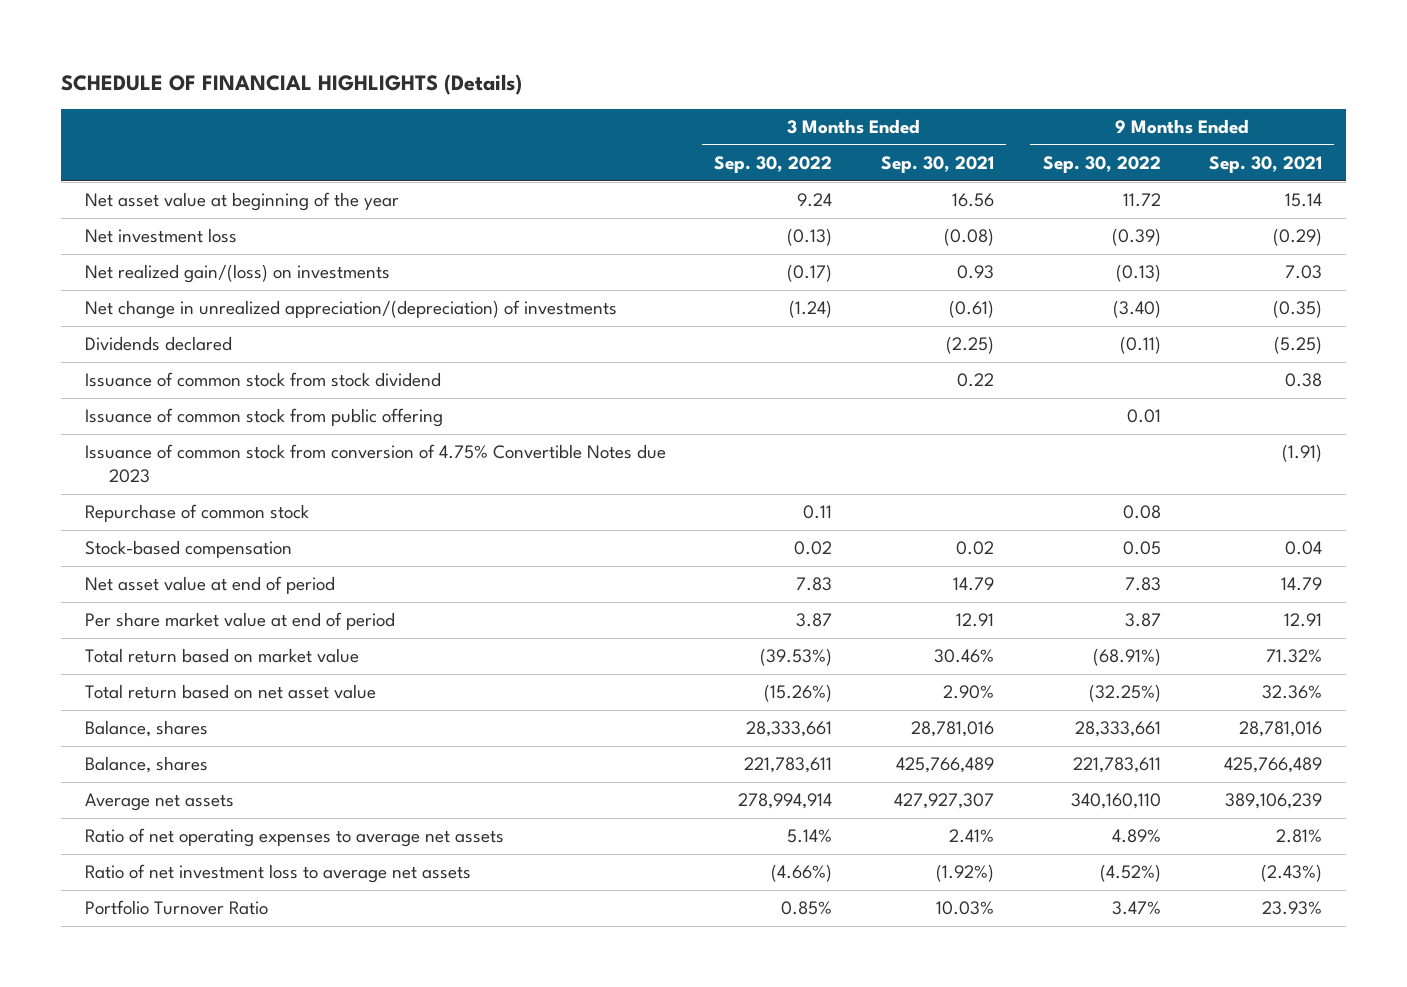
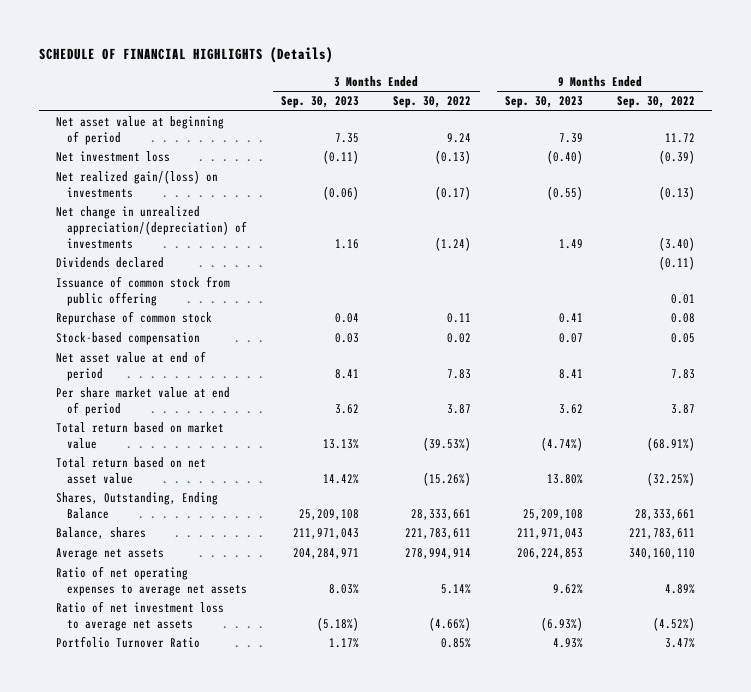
[880,156,994,174] Sep. 30, 2021 -> none
[1209,156,1323,174] Sep. 30, 2021 -> none
none -> [281,96,360,109] Sep. 30, 2023
none -> [505,96,584,109] Sep. 30, 2023
[84,192,399,212] Net asset value at beginning of the year -> [56,116,225,146] Net asset value at beginning of period
[84,372,441,388] Issuance of common stock from stock dividend -> none
[84,444,666,484] Issuance of common stock from conversion of 4.75% Convertible Notes due 2023 -> none
[84,720,208,738] Balance, shares -> [56,492,219,520] Shares, Outstanding, Ending Balance

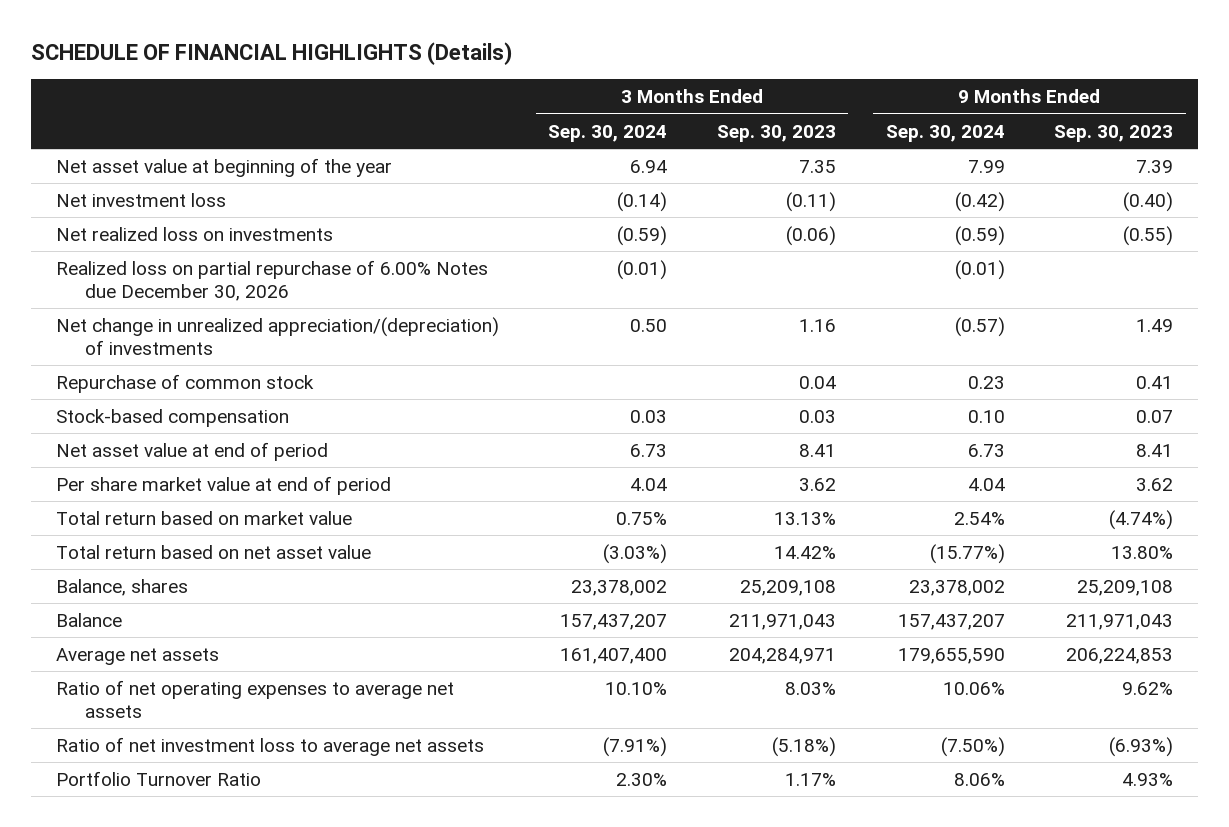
[393,96,472,109] Sep. 30, 2022 -> none
[616,96,695,109] Sep. 30, 2022 -> none
none -> [548,124,668,142] Sep. 30, 2024
none -> [885,124,1005,142] Sep. 30, 2024
[56,116,225,146] Net asset value at beginning of period -> [55,157,392,177] Net asset value at beginning of the year
[56,170,219,199] Net realized gain/(loss) on investments -> [55,226,333,241] Net realized loss on investments
none -> [55,259,488,301] Realized loss on partial repurchase of 6.00% Notes due December 30, 2026
[56,257,165,269] Dividends declared -> none
[56,276,231,307] Issuance of common stock from public offering -> none
[56,492,219,520] Shares, Outstanding, Ending Balance -> [55,578,188,596] Balance, shares
[56,527,147,540] Balance, shares -> [55,612,122,627] Balance

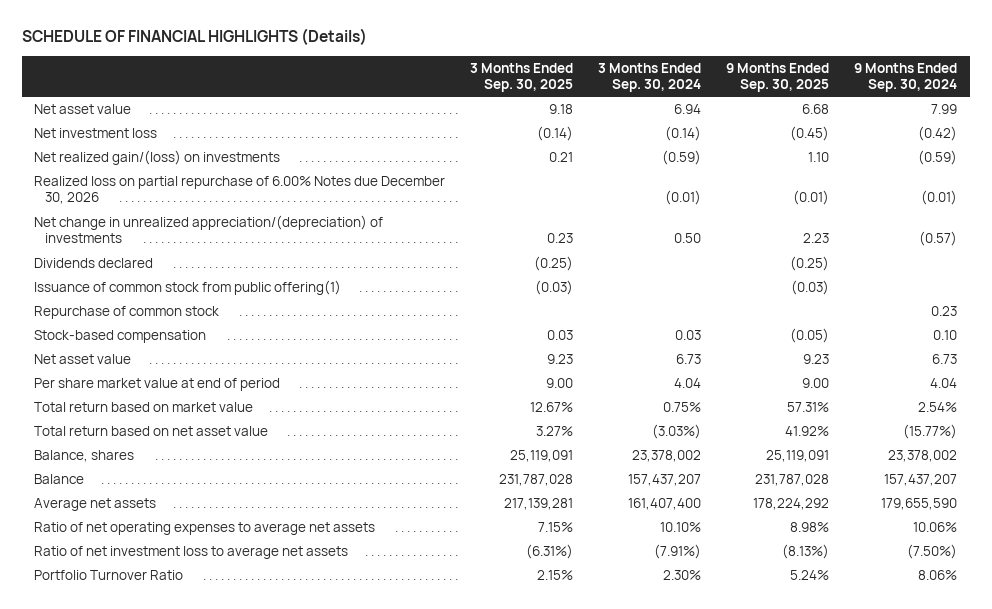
[716,124,836,142] Sep. 30, 2023 -> none
[1054,124,1174,142] Sep. 30, 2023 -> none
none -> [470,62,574,92] 3 Months Ended Sep. 30, 2025
none -> [726,62,830,92] 9 Months Ended Sep. 30, 2025
[55,157,392,177] Net asset value at beginning of the year -> [34,104,132,115] Net asset value
[55,226,333,241] Net realized loss on investments -> [34,150,281,166] Net realized gain/(loss) on investments
none -> [34,258,154,269] Dividends declared
none -> [34,280,342,296] Issuance of common stock from public offering(1)
[55,441,328,461] Net asset value at end of period -> [34,354,132,365] Net asset value

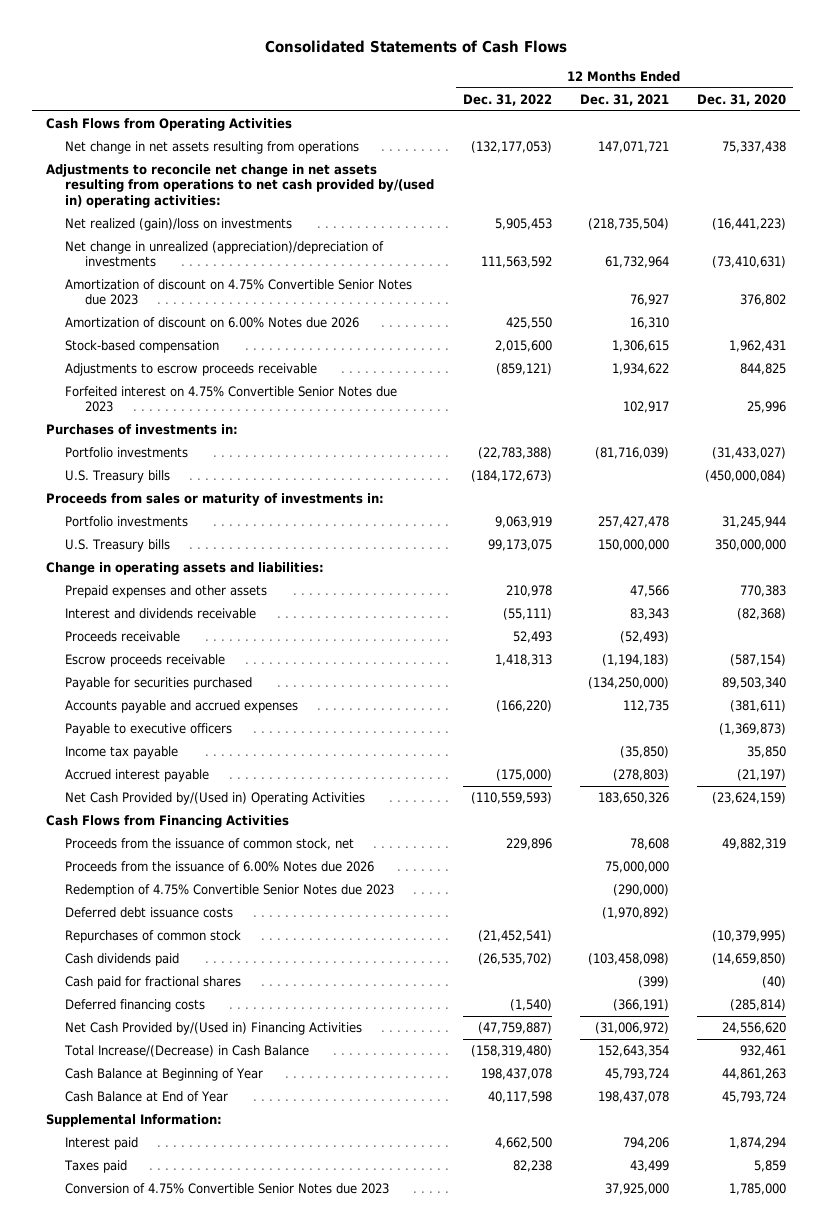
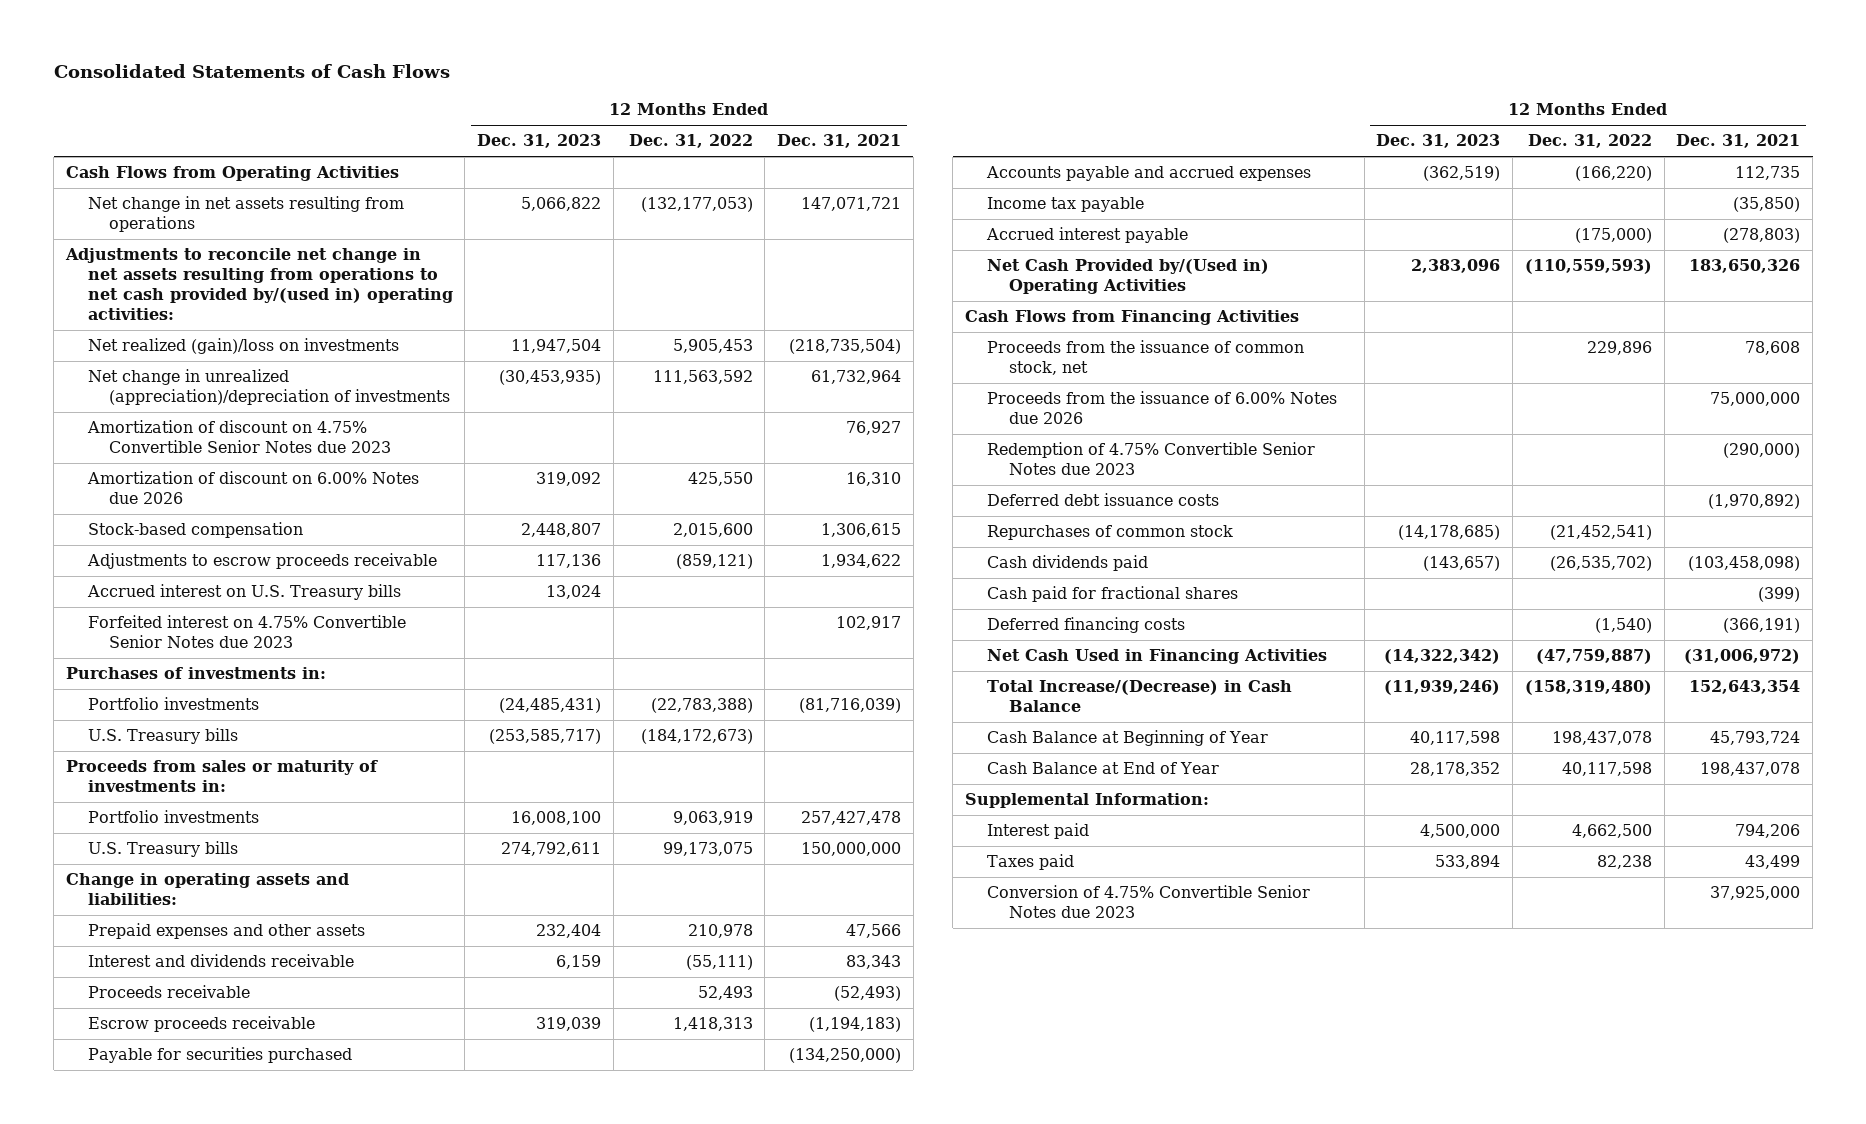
[697,93,787,106] Dec. 31, 2020 -> none
none -> [477,134,602,149] Dec. 31, 2023
none -> [86,584,401,601] Accrued interest on U.S. Treasury bills
[65,723,233,737] Payable to executive officers -> none
[65,1022,363,1036] Net Cash Provided by/(Used in) Financing Activities -> [986,649,1327,665] Net Cash Used in Financing Activities

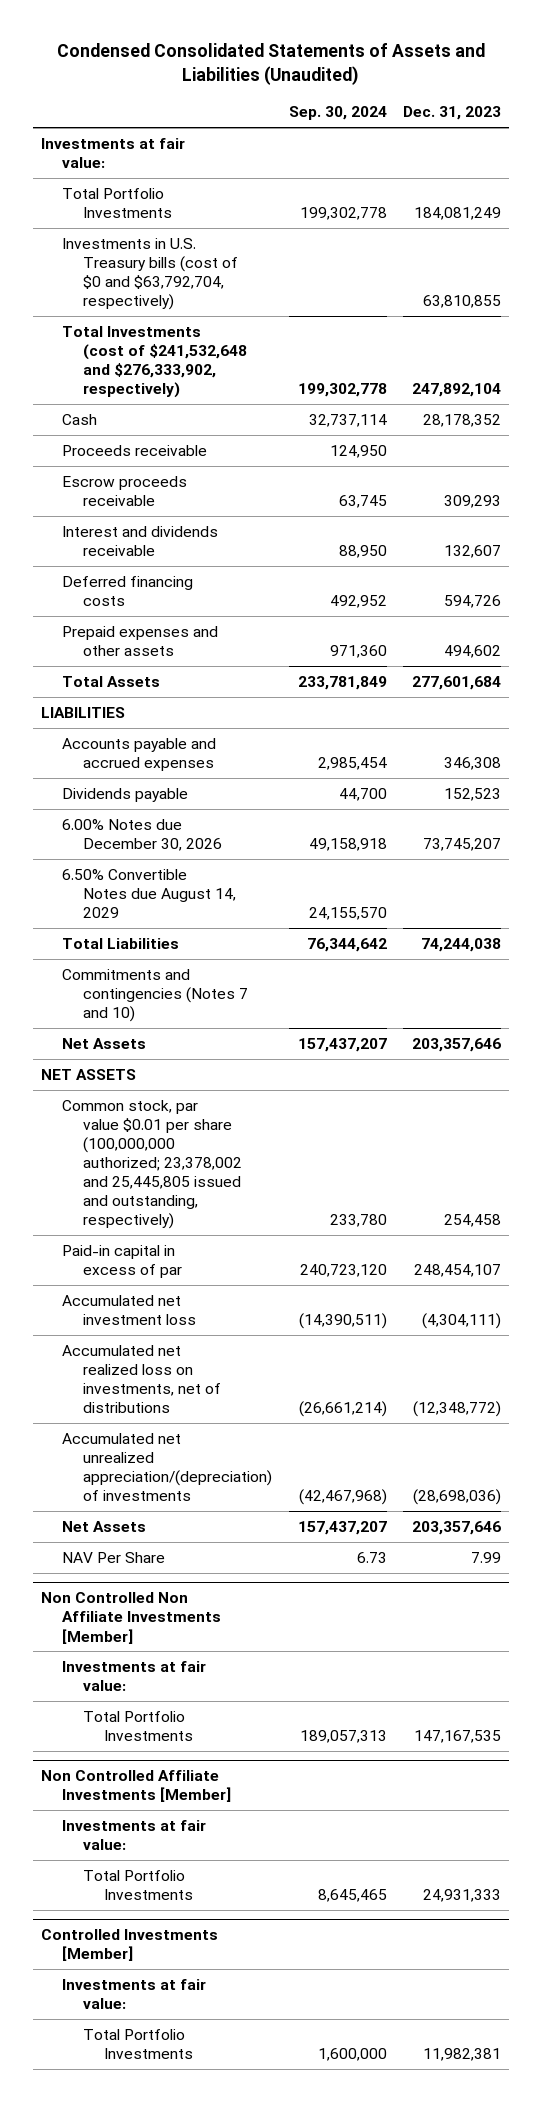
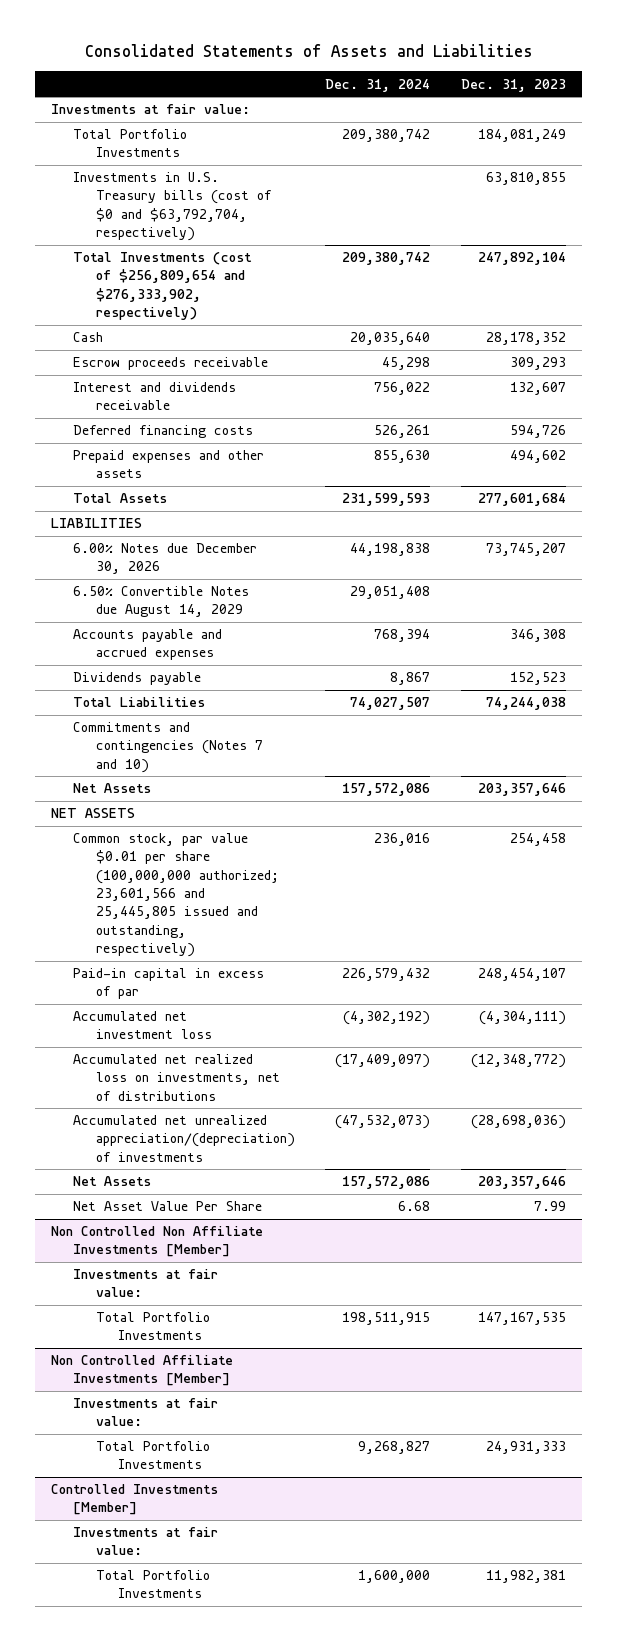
[57,43,486,85] Condensed Consolidated Statements of Assets and Liabilities (Unaudited) -> [84,44,533,58] Consolidated Statements of Assets and Liabilities
[288,106,387,121] Sep. 30, 2024 -> none
none -> [325,78,431,92] Dec. 31, 2024
[62,325,248,399] Total Investments (cost of $241,532,648 and $276,333,902, respectively) -> [73,252,253,321] Total Investments (cost of $256,809,654 and $276,333,902, respectively)
[62,444,208,456] Proceeds receivable -> none
[62,737,217,771] Accounts payable and accrued expenses -> [73,629,223,661] Accounts payable and accrued expenses
[62,787,189,802] Dividends payable -> [73,672,202,686] Dividends payable
[62,1099,243,1230] Common stock, par value $0.01 per share (100,000,000 authorized; 23,378,002 and 25,445,805 issued and outstanding, respectively) -> [73,833,279,958] Common stock, par value $0.01 per share (100,000,000 authorized; 23,601,566 and 25,445,805 issued and outstanding, respectively)
[62,1551,166,1563] NAV Per Share -> [73,1201,263,1212] Net Asset Value Per Share

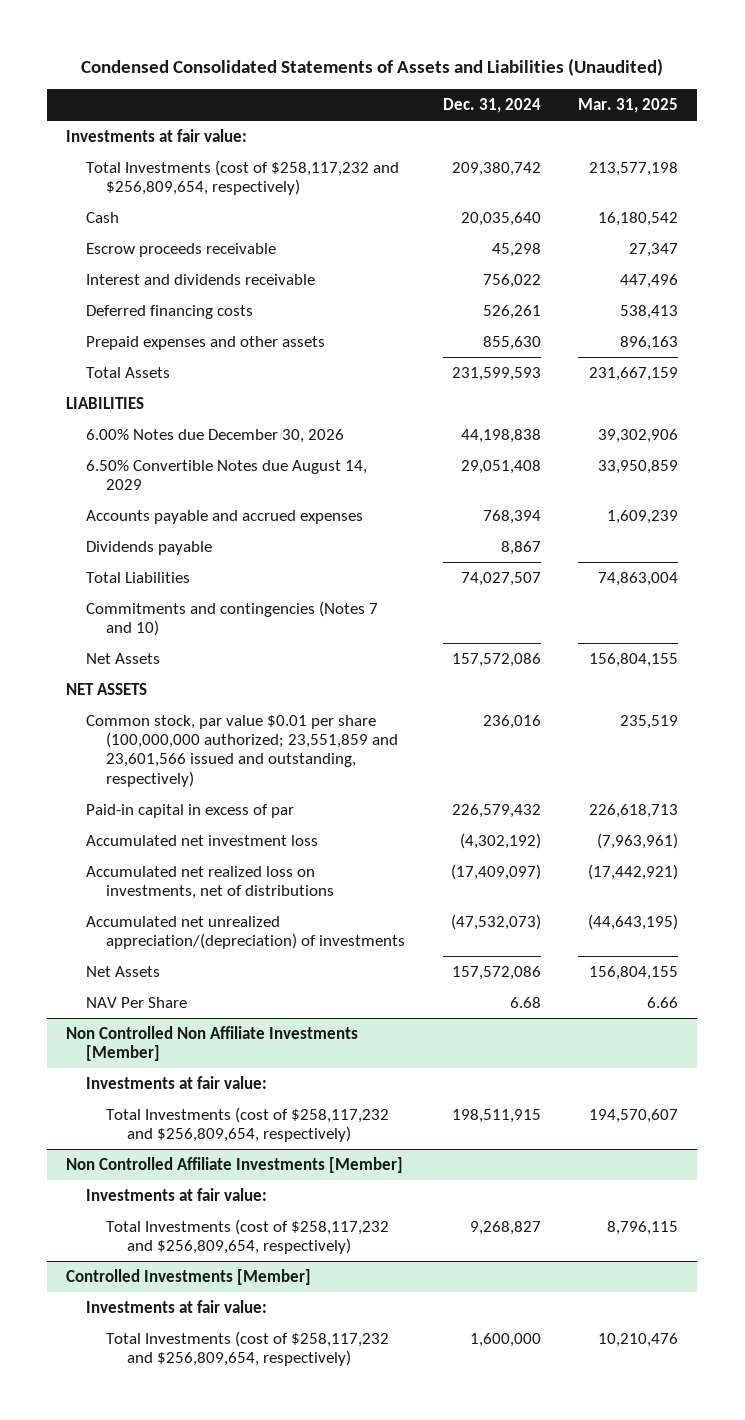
[84,44,533,58] Consolidated Statements of Assets and Liabilities -> [81,57,664,76] Condensed Consolidated Statements of Assets and Liabilities (Unaudited)
[461,78,567,92] Dec. 31, 2023 -> none
none -> [578,97,679,113] Mar. 31, 2025
[73,172,272,242] Investments in U.S. Treasury bills (cost of $0 and $63,792,704, respectively) -> none
[73,252,253,321] Total Investments (cost of $256,809,654 and $276,333,902, respectively) -> none
[73,129,188,158] Total Portfolio Investments -> [86,159,400,196] Total Investments (cost of $258,117,232 and $256,809,654, respectively)
[73,833,279,958] Common stock, par value $0.01 per share (100,000,000 authorized; 23,601,566 and 25,445,805 issued and outstanding, respectively) -> [86,714,399,787] Common stock, par value $0.01 per share (100,000,000 authorized; 23,551,859 and 23,601,566 issued and outstanding, respectively)
[73,1201,263,1212] Net Asset Value Per Share -> [86,996,188,1008] NAV Per Share
[95,1312,210,1341] Total Portfolio Investments -> [106,1106,390,1143] Total Investments (cost of $258,117,232 and $256,809,654, respectively)
[95,1441,210,1470] Total Portfolio Investments -> [106,1218,390,1255] Total Investments (cost of $258,117,232 and $256,809,654, respectively)
[95,1570,210,1599] Total Portfolio Investments -> [106,1330,390,1367] Total Investments (cost of $258,117,232 and $256,809,654, respectively)

